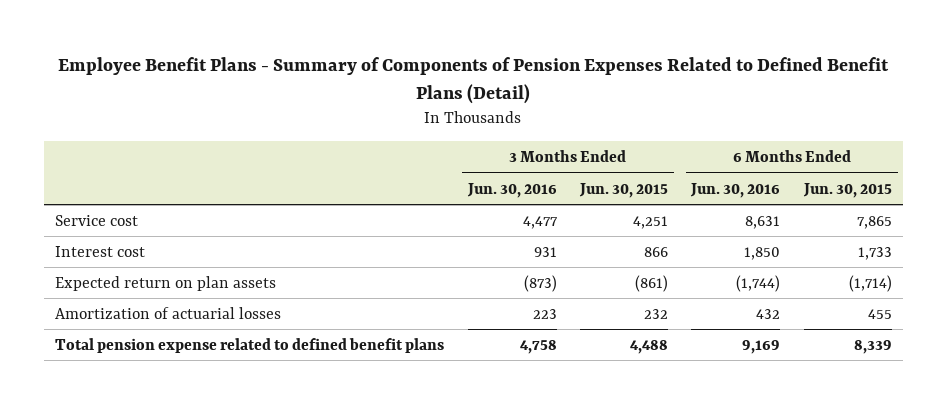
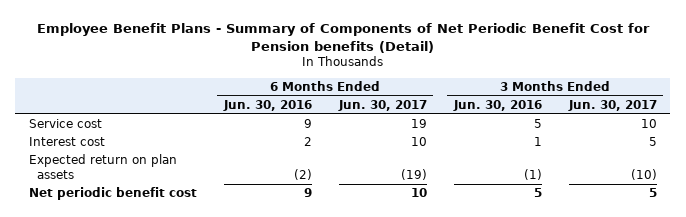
[58,57,890,105] Employee Benefit Plans - Summary of Components of Pension Expenses Related to Defined Benefit Plans (Detail) -> [36,23,650,53] Employee Benefit Plans - Summary of Components of Net Periodic Benefit Cost for Pension benefits (Detail)
[578,182,668,198] Jun. 30, 2015 -> none
[802,182,892,198] Jun. 30, 2015 -> none
none -> [337,99,427,111] Jun. 30, 2017
none -> [567,99,657,111] Jun. 30, 2017
[55,306,282,319] Amortization of actuarial losses -> none
[55,337,445,353] Total pension expense related to defined benefit plans -> none
[522,215,558,229] 4,477 -> [533,119,542,129] 5
[745,215,781,229] 8,631 -> [303,119,312,129] 9
[533,246,557,257] 931 -> [533,137,542,147] 1
[744,246,781,260] 1,850 -> [303,137,312,147] 2
[523,274,557,292] (873) -> [523,168,542,180] (1)
[736,274,781,292] (1,744) -> [293,168,312,180] (2)
none -> [28,187,197,201] Net periodic benefit cost

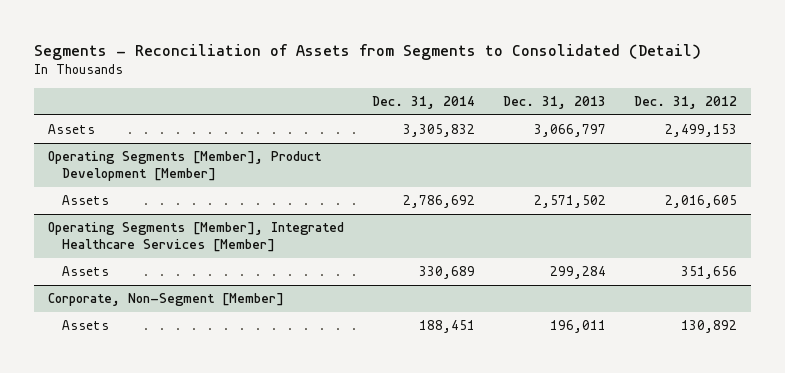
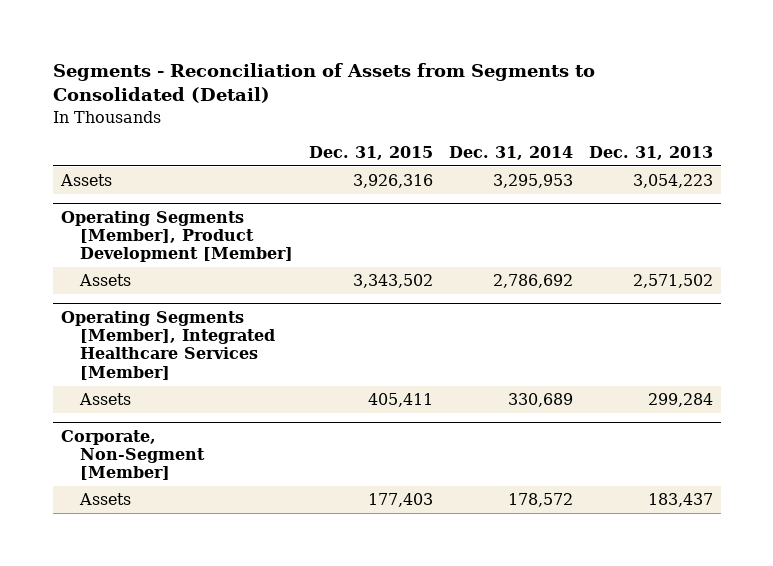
[634,96,738,110] Dec. 31, 2012 -> none
none -> [309,145,434,160] Dec. 31, 2015
[403,124,476,138] 3,305,832 -> [492,174,573,189] 3,295,953
[534,124,607,138] 3,066,797 -> [632,174,713,189] 3,054,223
[419,320,476,334] 188,451 -> [507,493,573,508] 178,572
[550,320,607,334] 196,011 -> [647,493,713,508] 183,437

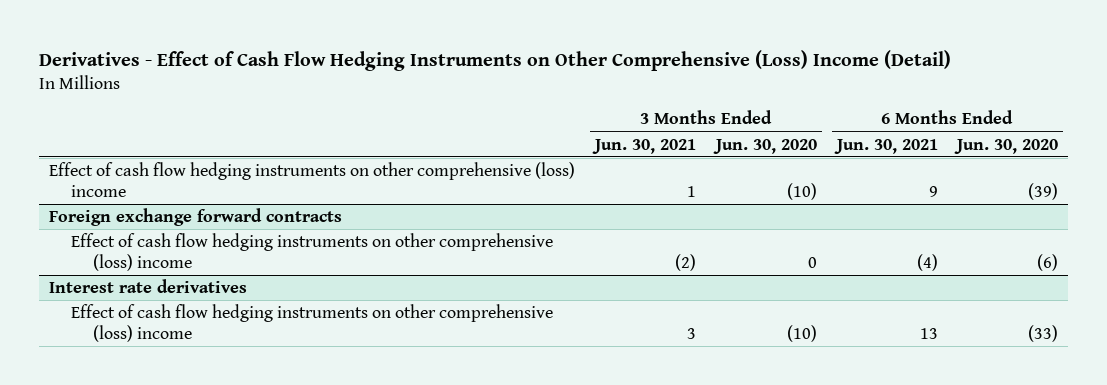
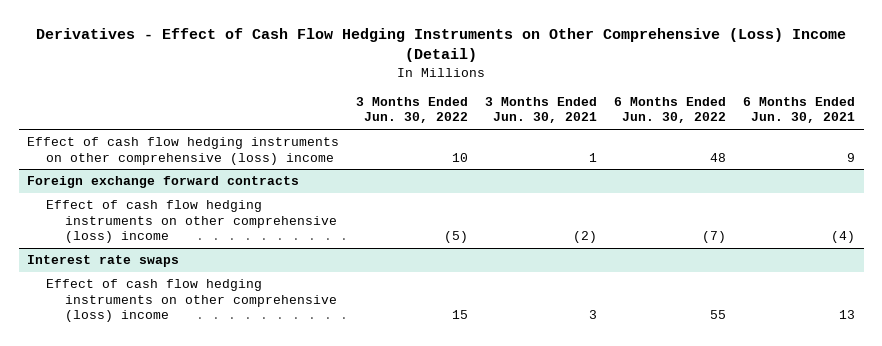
[712,138,817,154] Jun. 30, 2020 -> none
[954,138,1059,154] Jun. 30, 2020 -> none
none -> [356,96,469,124] 3 Months Ended Jun. 30, 2022
none -> [614,96,727,124] 6 Months Ended Jun. 30, 2022
[49,278,248,293] Interest rate derivatives -> [27,255,180,268] Interest rate swaps

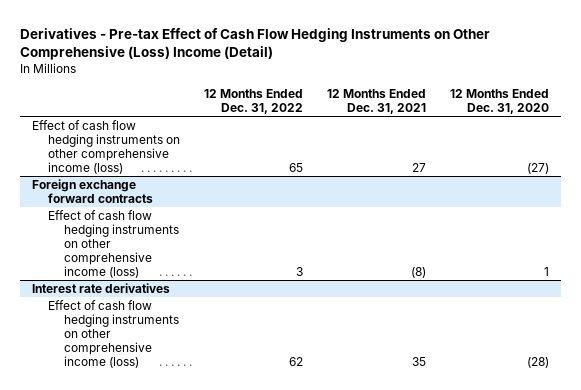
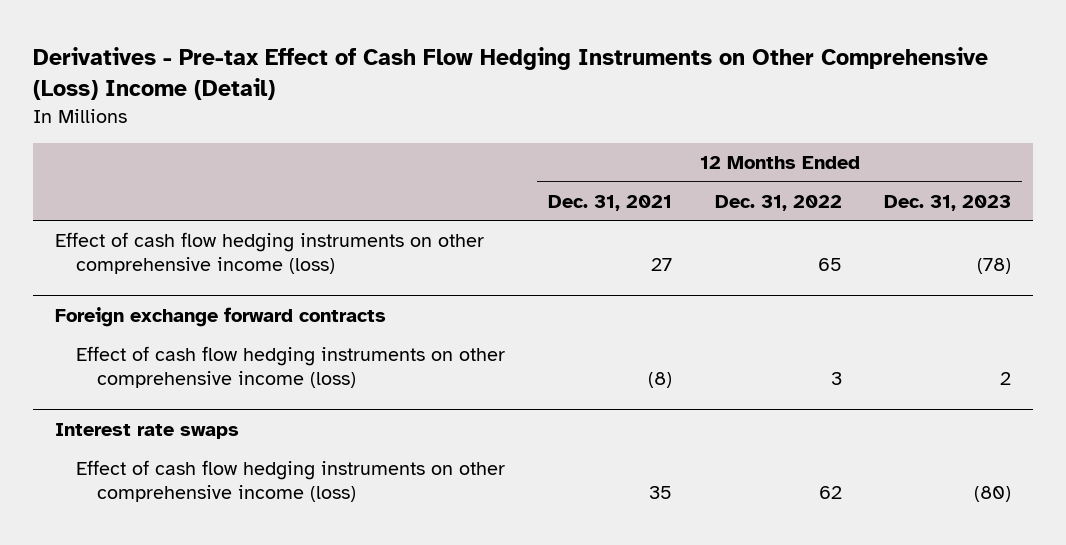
[449,89,549,115] 12 Months Ended Dec. 31, 2020 -> none
none -> [884,194,1012,211] Dec. 31, 2023
[32,283,171,294] Interest rate derivatives -> [54,423,239,440] Interest rate swaps

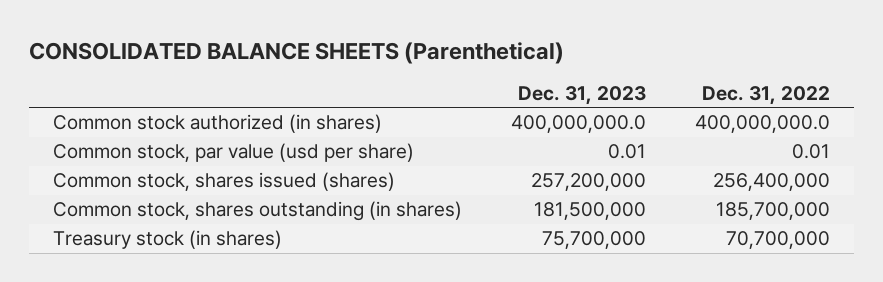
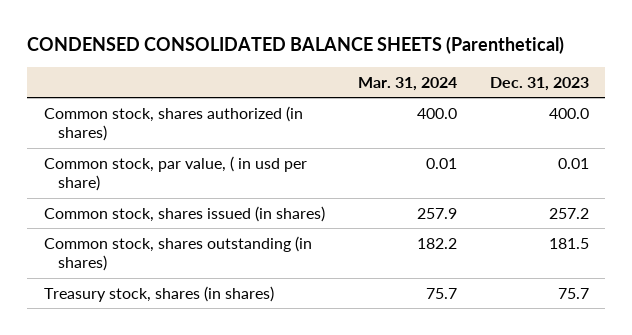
[28,41,564,64] CONSOLIDATED BALANCE SHEETS (Parenthetical) -> [27,36,565,55] CONDENSED CONSOLIDATED BALANCE SHEETS (Parenthetical)
[701,85,830,105] Dec. 31, 2022 -> none
none -> [357,76,457,91] Mar. 31, 2024
[53,114,383,134] Common stock authorized (in shares) -> [43,105,303,142] Common stock, shares authorized (in shares)
[510,115,646,134] 400,000,000.0 -> [548,107,589,119] 400.0
[53,143,415,163] Common stock, par value (usd per share) -> [43,155,307,192] Common stock, par value, ( in usd per share)
[53,172,396,192] Common stock, shares issued (shares) -> [43,205,325,222] Common stock, shares issued (in shares)
[530,173,646,192] 257,200,000 -> [548,207,589,219] 257.2
[533,202,646,221] 181,500,000 -> [548,237,589,249] 181.5
[53,230,283,250] Treasury stock (in shares) -> [43,285,274,302] Treasury stock, shares (in shares)
[541,231,646,250] 75,700,000 -> [557,287,589,299] 75.7

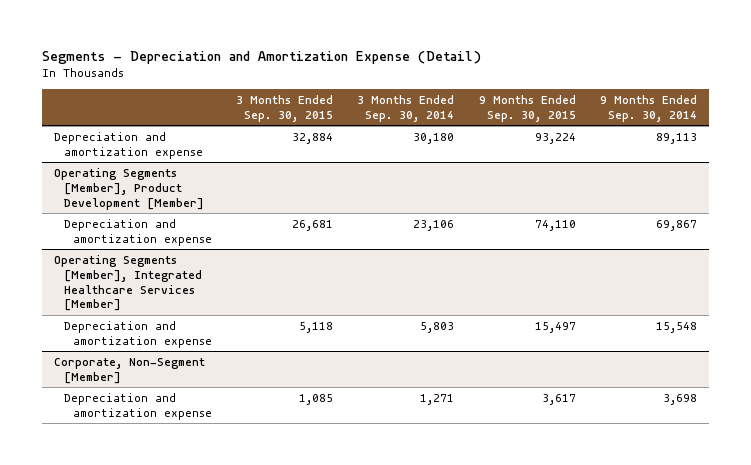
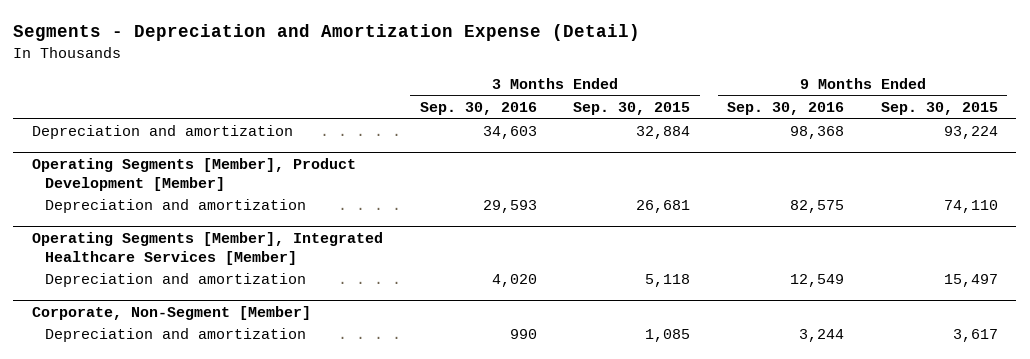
[357,95,455,122] 3 Months Ended Sep. 30, 2014 -> none
[599,95,697,122] 9 Months Ended Sep. 30, 2014 -> none
none -> [419,102,537,116] Sep. 30, 2016
none -> [727,102,845,116] Sep. 30, 2016
[54,131,203,159] Depreciation and amortization expense -> [31,125,293,140] Depreciation and amortization
[63,218,213,246] Depreciation and amortization expense -> [45,199,307,214] Depreciation and amortization
[63,320,213,348] Depreciation and amortization expense -> [45,273,307,288] Depreciation and amortization
[63,392,213,420] Depreciation and amortization expense -> [45,328,307,343] Depreciation and amortization

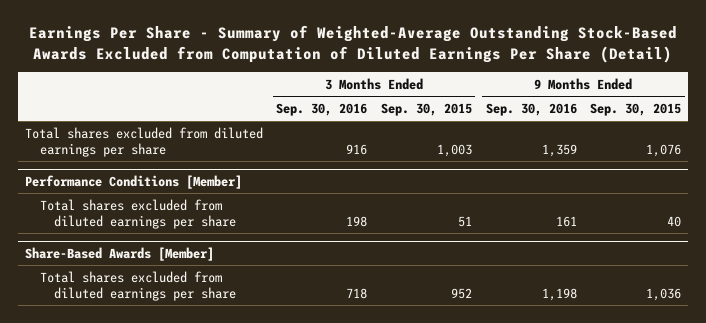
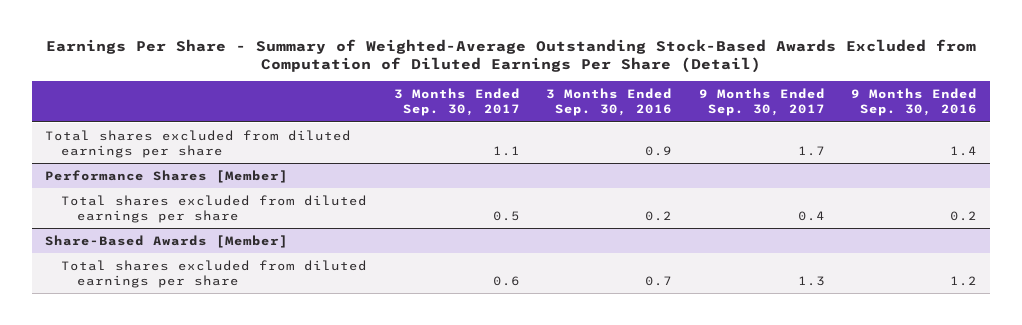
[380,102,472,116] Sep. 30, 2015 -> none
[590,102,682,116] Sep. 30, 2015 -> none
none -> [393,88,520,117] 3 Months Ended Sep. 30, 2017
none -> [698,88,825,117] 9 Months Ended Sep. 30, 2017
[346,143,368,155] 916 -> [645,145,673,156] 0.9
[541,143,577,157] 1,359 -> [950,145,978,156] 1.4
[24,174,242,189] Performance Conditions [Member] -> [45,169,289,183] Performance Shares [Member]
[346,215,368,227] 198 -> [645,210,673,221] 0.2
[555,215,577,227] 161 -> [950,210,978,221] 0.2
[346,287,368,299] 718 -> [645,275,673,286] 0.7
[541,287,577,301] 1,198 -> [950,275,978,286] 1.2

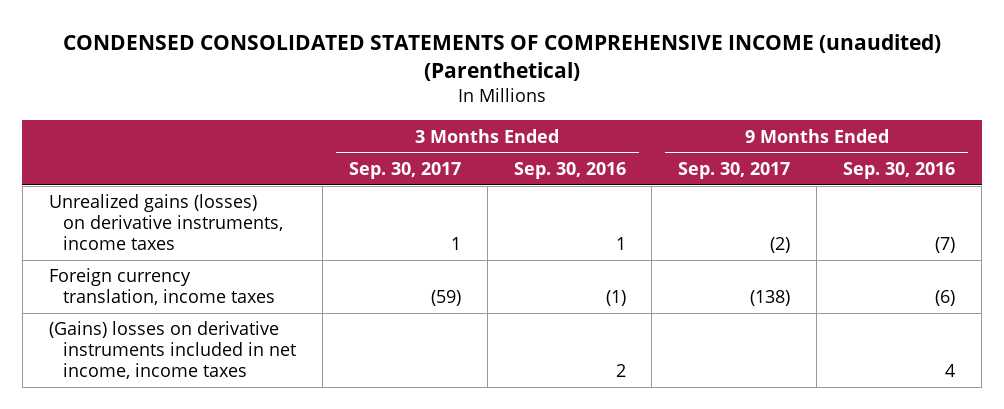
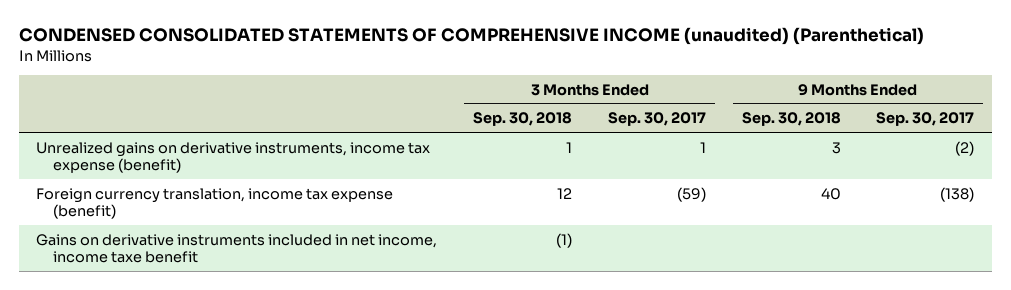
[513,161,626,179] Sep. 30, 2016 -> none
[843,161,956,179] Sep. 30, 2016 -> none
none -> [473,112,573,127] Sep. 30, 2018
none -> [741,112,841,127] Sep. 30, 2018
[48,194,283,251] Unrealized gains (losses) on derivative instruments, income taxes -> [36,141,431,173] Unrealized gains on derivative instruments, income tax expense (benefit)
[48,268,275,306] Foreign currency translation, income taxes -> [36,187,394,219] Foreign currency translation, income tax expense (benefit)
[48,321,296,380] (Gains) losses on derivative instruments included in net income, income taxes -> [36,233,438,263] Gains on derivative instruments included in net income, income taxe benefit

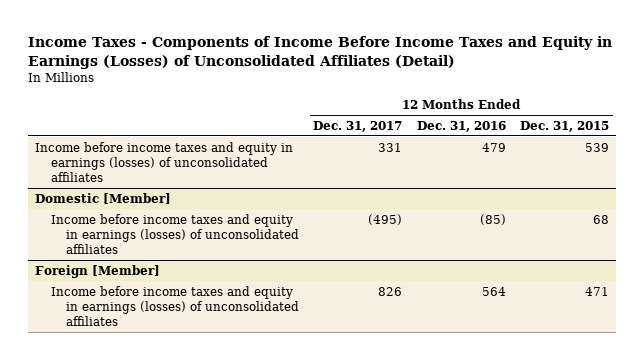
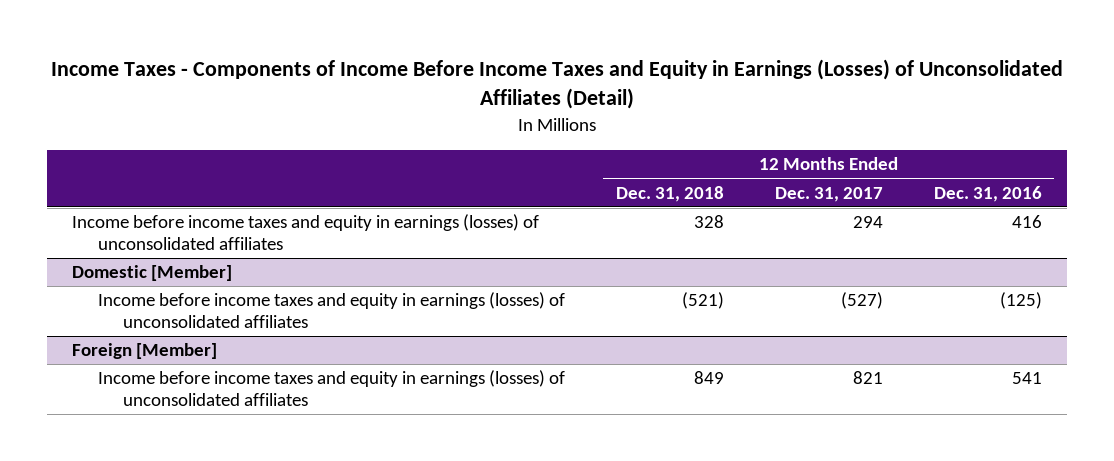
[520,120,610,132] Dec. 31, 2015 -> none
none -> [615,185,724,202] Dec. 31, 2018
[378,142,403,152] 331 -> [852,216,883,229] 294
[481,142,506,152] 479 -> [1011,215,1042,229] 416
[368,213,403,225] (495) -> [840,292,883,310] (527)
[479,213,506,225] (85) -> [999,292,1042,310] (125)
[378,286,403,296] 826 -> [852,371,883,385] 821
[481,286,506,296] 564 -> [1011,372,1042,385] 541

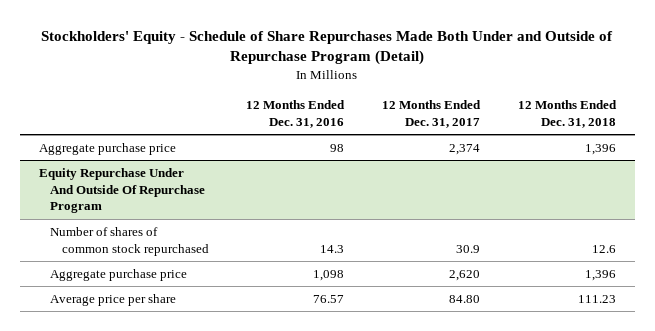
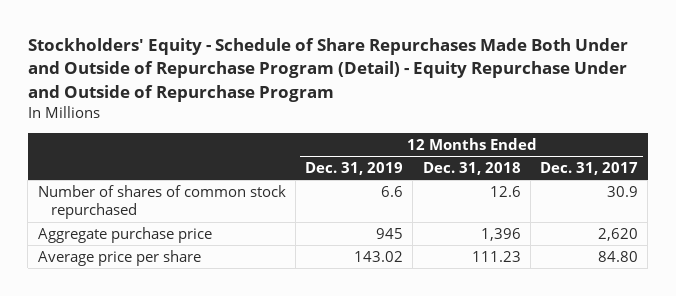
[41,30,614,65] Stockholders' Equity - Schedule of Share Repurchases Made Both Under and Outside of Repurchase Program (Detail) -> [27,38,628,102] Stockholders' Equity - Schedule of Share Repurchases Made Both Under and Outside of Repurchase Program (Detail) - Equity Repurchase Under and Outside of Repurchase Program
[246,99,346,128] 12 Months Ended Dec. 31, 2016 -> none
none -> [305,162,404,176] Dec. 31, 2019
[38,142,176,155] Aggregate purchase price -> none
[38,167,206,214] Equity Repurchase Under And Outside Of Repurchase Program -> none

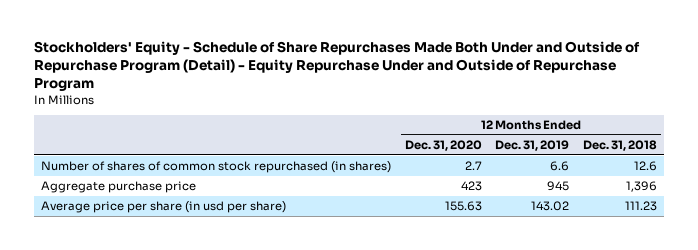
[539,162,638,176] Dec. 31, 2017 -> none
none -> [404,140,482,152] Dec. 31, 2020
[37,184,286,220] Number of shares of common stock repurchased -> [40,161,391,174] Number of shares of common stock repurchased (in shares)
[37,249,201,266] Average price per share -> [40,201,286,214] Average price per share (in usd per share)

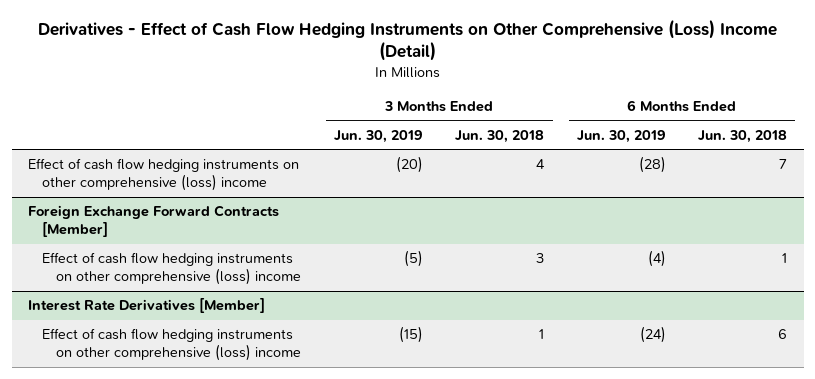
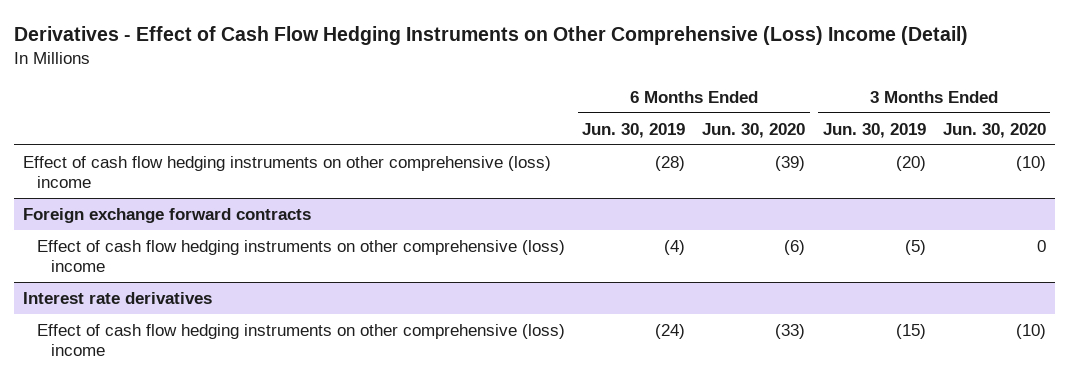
[455,129,545,143] Jun. 30, 2018 -> none
[698,129,788,143] Jun. 30, 2018 -> none
none -> [702,122,806,138] Jun. 30, 2020
none -> [942,122,1046,138] Jun. 30, 2020
[28,205,280,238] Foreign Exchange Forward Contracts [Member] -> [22,207,311,223] Foreign exchange forward contracts
[28,298,266,314] Interest Rate Derivatives [Member] -> [22,291,212,304] Interest rate derivatives

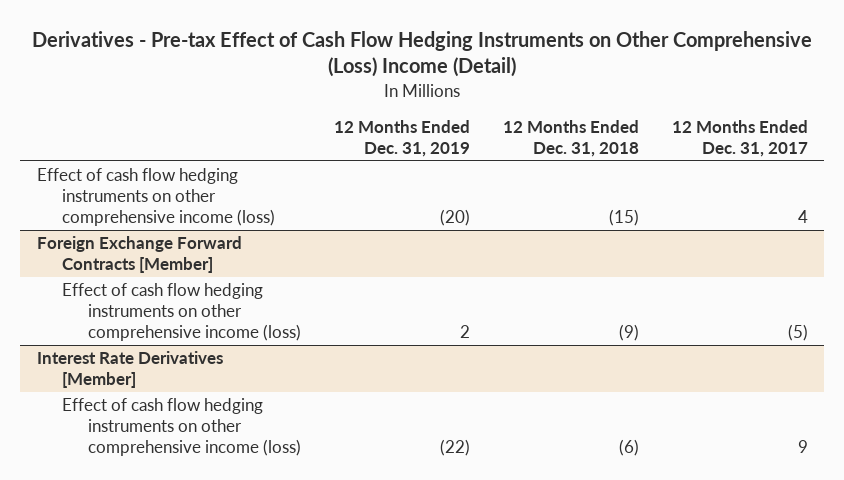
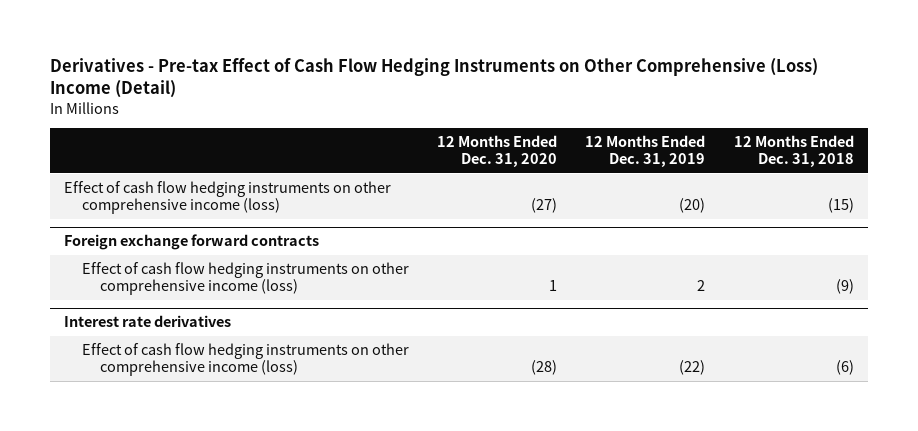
[671,120,808,157] 12 Months Ended Dec. 31, 2017 -> none
none -> [437,135,558,167] 12 Months Ended Dec. 31, 2020
[36,236,242,274] Foreign Exchange Forward Contracts [Member] -> [64,234,320,251] Foreign exchange forward contracts
[36,351,223,389] Interest Rate Derivatives [Member] -> [64,315,232,328] Interest rate derivatives

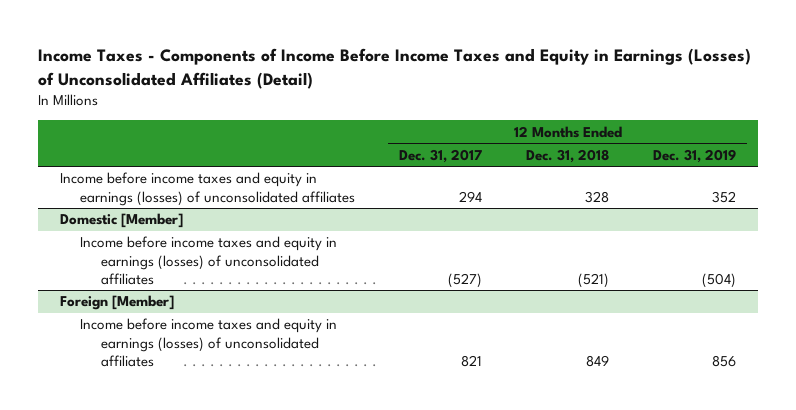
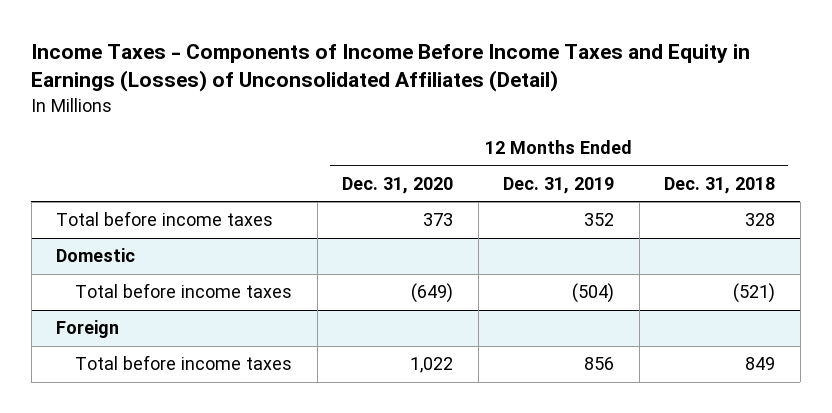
[399,148,483,163] Dec. 31, 2017 -> none
none -> [342,176,454,194] Dec. 31, 2020
[59,172,356,206] Income before income taxes and equity in earnings (losses) of unconsolidated affiliates -> [56,211,274,227] Total before income taxes
[59,213,183,229] Domestic [Member] -> [56,248,136,263] Domestic
[80,236,338,285] Income before income taxes and equity in earnings (losses) of unconsolidated affiliates -> [75,283,293,299] Total before income taxes
[59,295,174,311] Foreign [Member] -> [56,320,120,339] Foreign
[80,318,338,367] Income before income taxes and equity in earnings (losses) of unconsolidated affiliates -> [75,355,293,371] Total before income taxes

